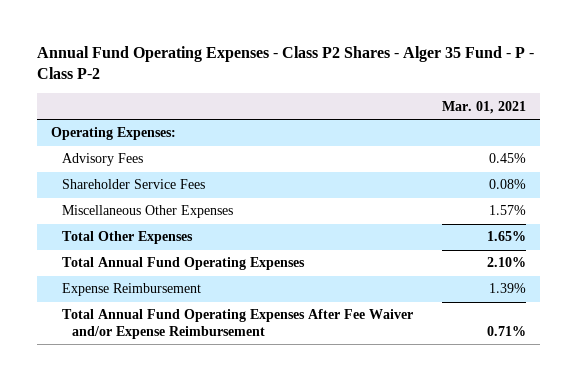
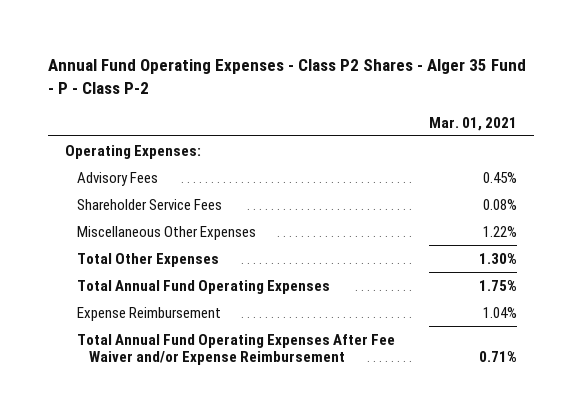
[488,205,526,216] 1.57% -> [482,225,517,237] 1.22%
[486,231,526,242] 1.65% -> [478,252,517,264] 1.30%
[486,257,526,268] 2.10% -> [478,279,517,291] 1.75%
[488,283,526,294] 1.39% -> [482,306,517,318] 1.04%

